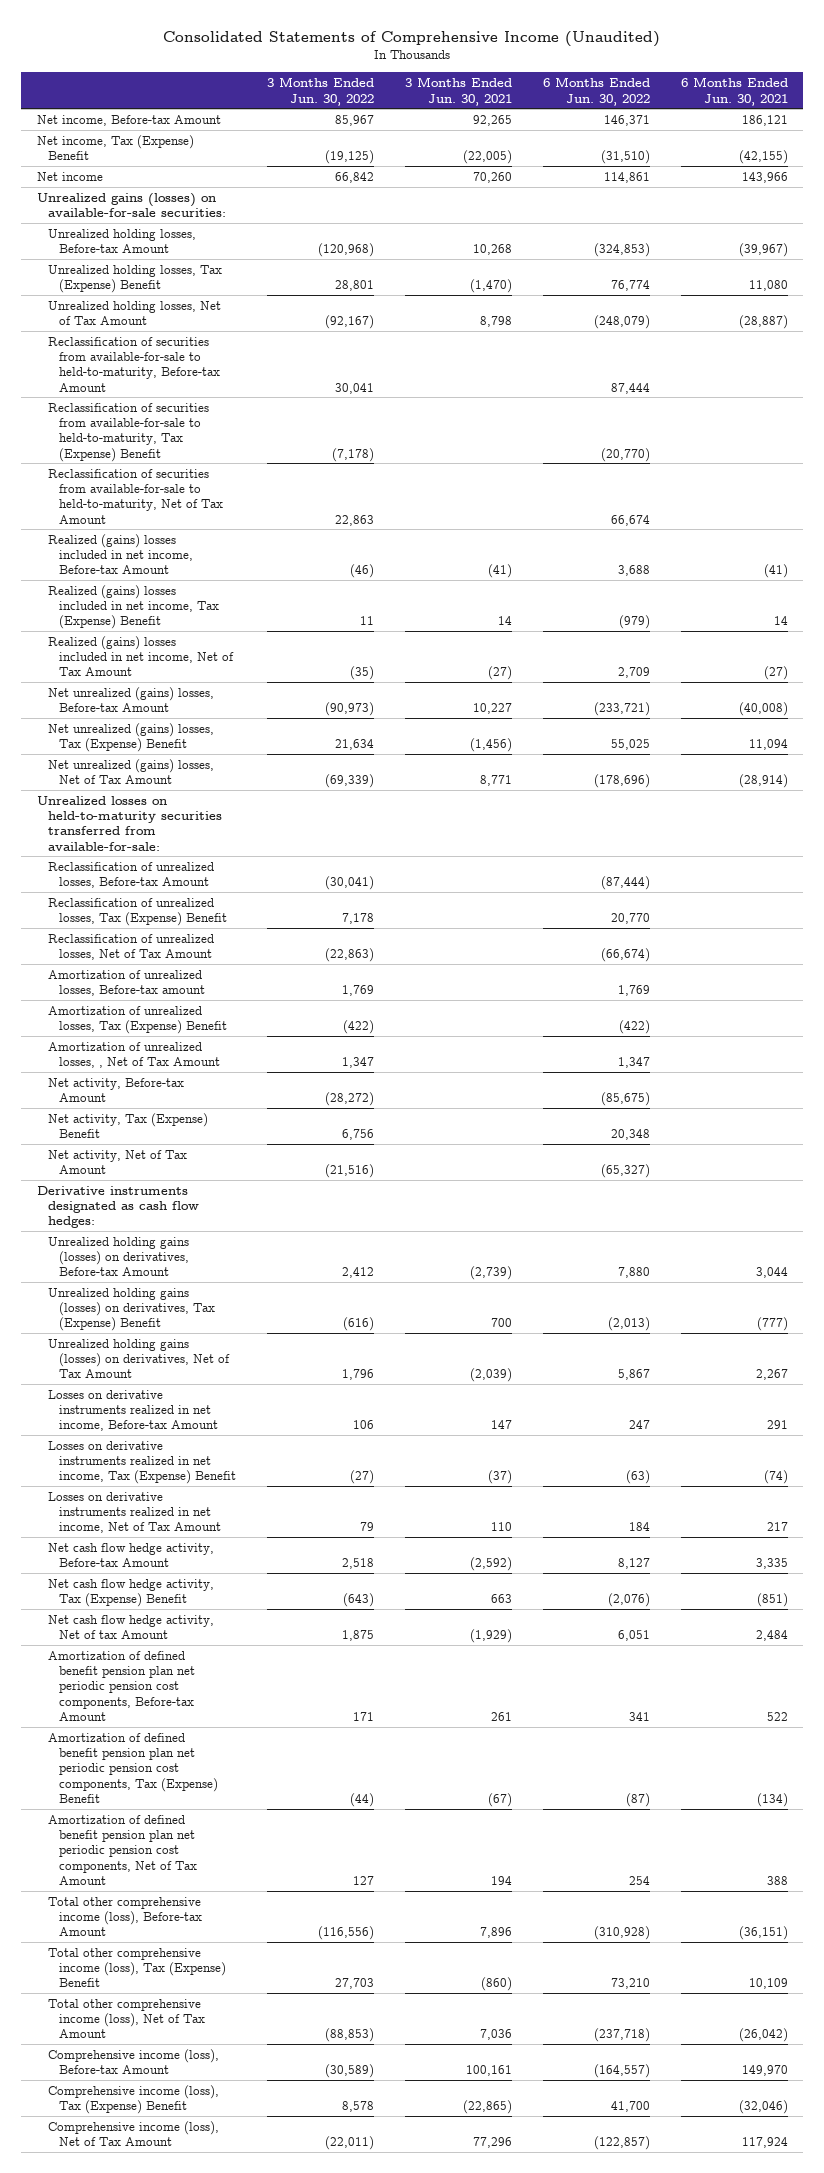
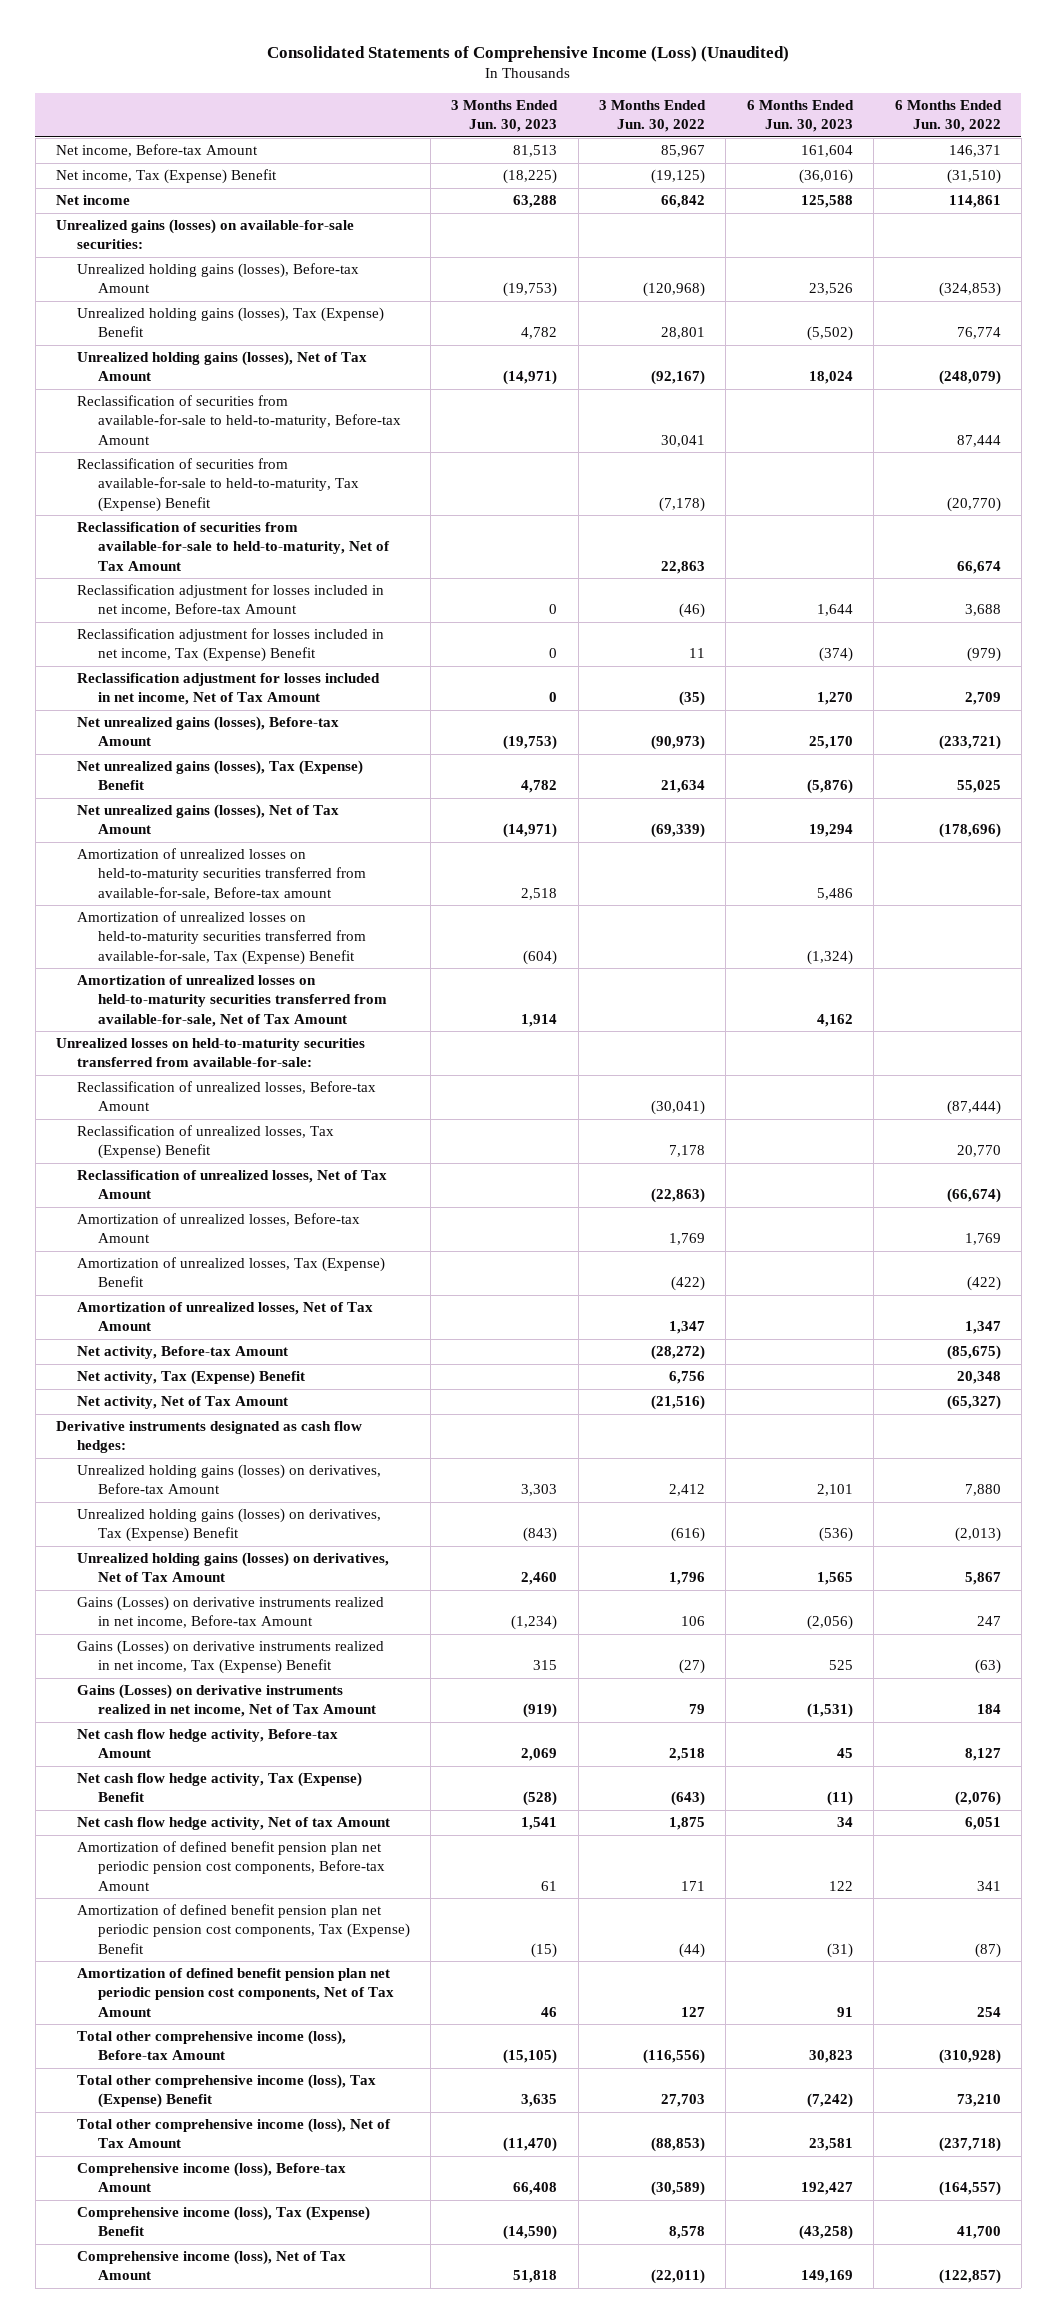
[163,30,661,47] Consolidated Statements of Comprehensive Income (Unaudited) -> [267,46,790,63] Consolidated Statements of Comprehensive Income (Loss) (Unaudited)
[404,77,512,106] 3 Months Ended Jun. 30, 2021 -> none
[680,77,788,106] 6 Months Ended Jun. 30, 2021 -> none
none -> [451,100,559,133] 3 Months Ended Jun. 30, 2023
none -> [746,100,854,133] 6 Months Ended Jun. 30, 2023
[47,228,196,254] Unrealized holding losses, Before-tax Amount -> [76,263,359,294] Unrealized holding gains (losses), Before-tax Amount
[47,264,222,294] Unrealized holding losses, Tax (Expense) Benefit -> [76,307,384,338] Unrealized holding gains (losses), Tax (Expense) Benefit
[47,300,221,326] Unrealized holding losses, Net of Tax Amount -> [76,351,367,382] Unrealized holding gains (losses), Net of Tax Amount
[47,533,193,575] Realized (gains) losses included in net income, Before-tax Amount -> [76,584,384,617] Reclassification adjustment for losses included in net income, Before-tax Amount
[47,584,219,630] Realized (gains) losses included in net income, Tax (Expense) Benefit -> [76,628,384,663] Reclassification adjustment for losses included in net income, Tax (Expense) Benefit
[47,635,234,677] Realized (gains) losses included in net income, Net of Tax Amount -> [76,673,380,706] Reclassification adjustment for losses included in net income, Net of Tax Amount
[47,686,214,713] Net unrealized (gains) losses, Before-tax Amount -> [76,716,339,747] Net unrealized gains (losses), Before-tax Amount
[47,722,214,753] Net unrealized (gains) losses, Tax (Expense) Benefit -> [76,760,363,791] Net unrealized gains (losses), Tax (Expense) Benefit
[47,758,214,785] Net unrealized (gains) losses, Net of Tax Amount -> [76,804,339,835] Net unrealized gains (losses), Net of Tax Amount
none -> [76,848,366,900] Amortization of unrealized losses on held-to-maturity securities transferred from available-for-sale, Before-tax amount
none -> [76,911,366,965] Amortization of unrealized losses on held-to-maturity securities transferred from available-for-sale, Tax (Expense) Benefit
none -> [76,975,387,1027] Amortization of unrealized losses on held-to-maturity securities transferred from available-for-sale, Net of Tax Amount
[47,969,205,997] Amortization of unrealized losses, Before-tax amount -> [76,1213,360,1244] Amortization of unrealized losses, Before-tax Amount
[47,1041,220,1069] Amortization of unrealized losses, , Net of Tax Amount -> [76,1302,373,1332] Amortization of unrealized losses, Net of Tax Amount
[47,1389,218,1432] Losses on derivative instruments realized in net income, Before-tax Amount -> [76,1596,384,1629] Gains (Losses) on derivative instruments realized in net income, Before-tax Amount
[47,1440,236,1485] Losses on derivative instruments realized in net income, Tax (Expense) Benefit -> [76,1640,384,1675] Gains (Losses) on derivative instruments realized in net income, Tax (Expense) Benefit
[47,1491,221,1534] Losses on derivative instruments realized in net income, Net of Tax Amount -> [76,1684,376,1718] Gains (Losses) on derivative instruments realized in net income, Net of Tax Amount

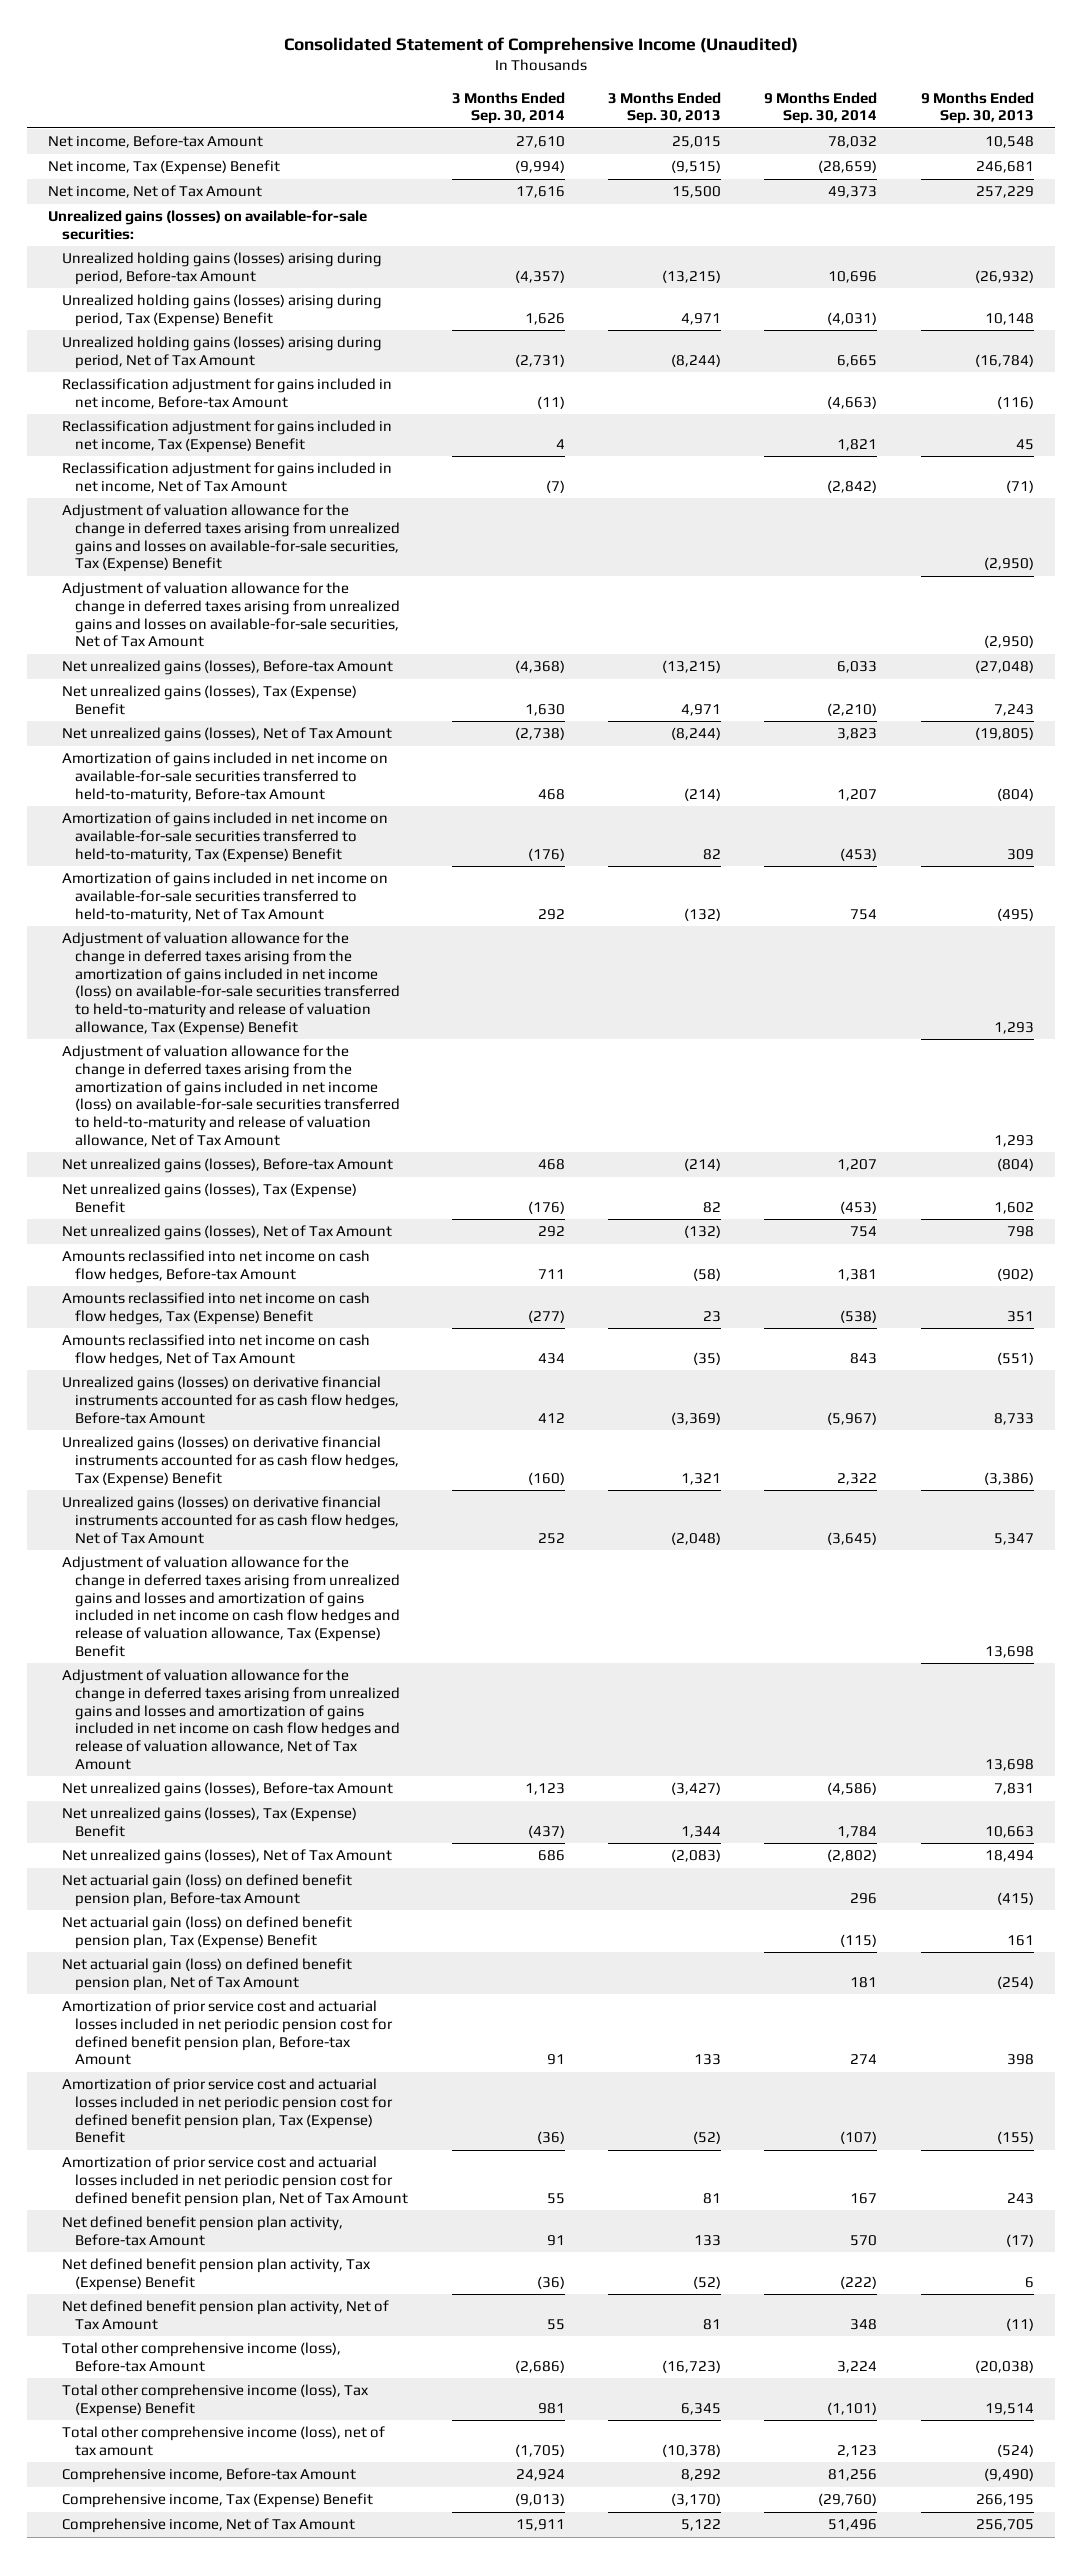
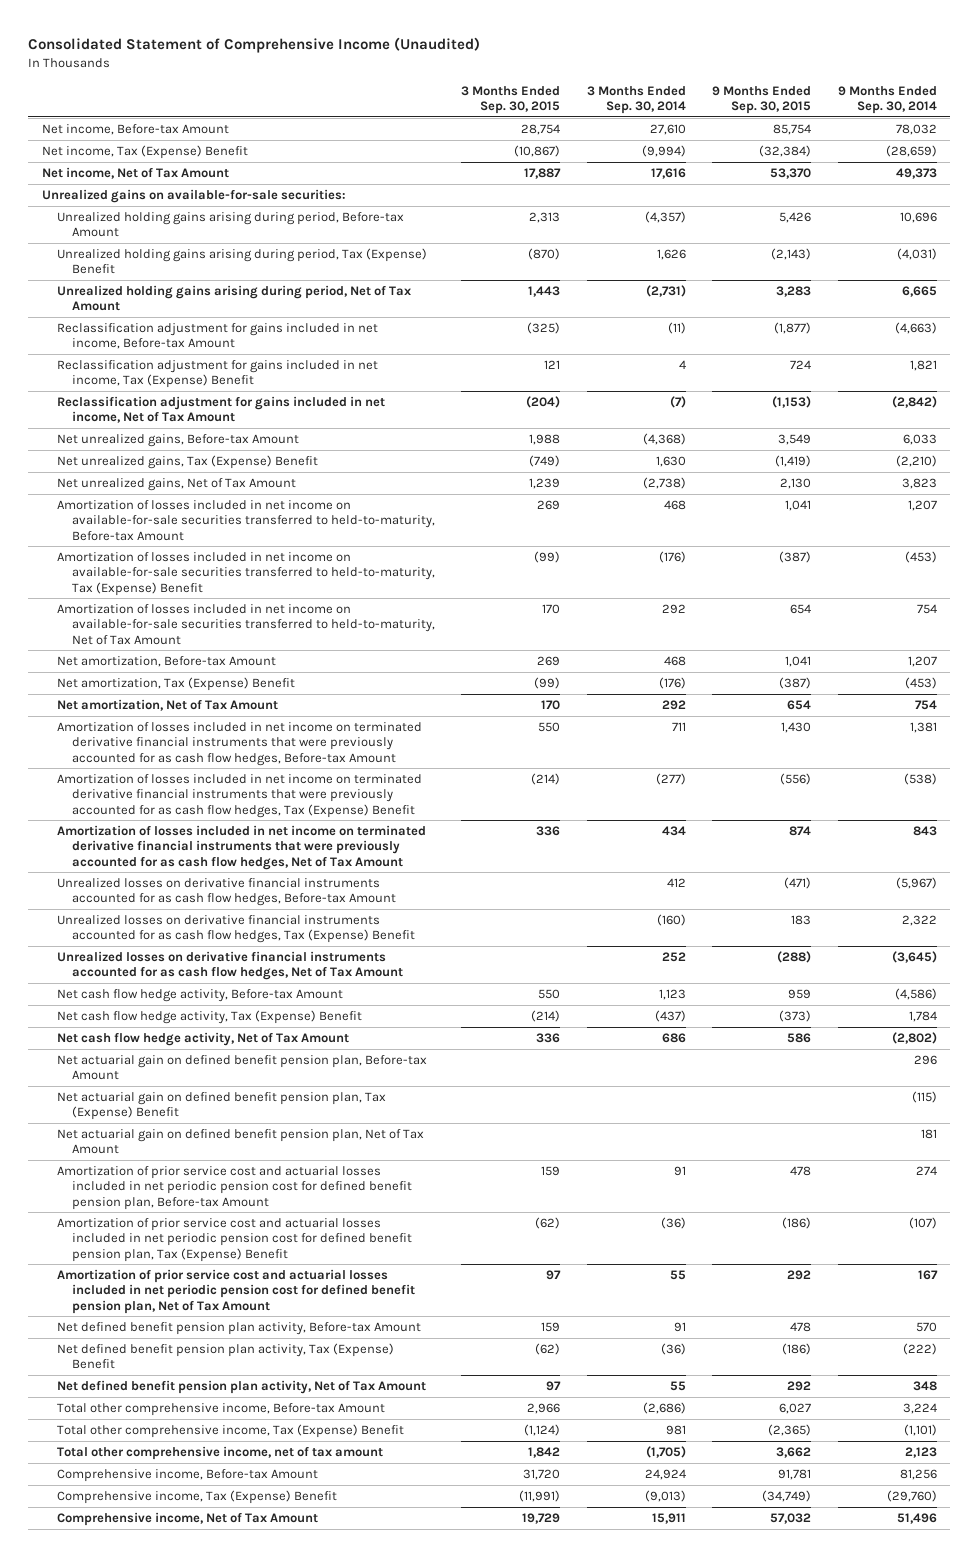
[608,91,722,125] 3 Months Ended Sep. 30, 2013 -> none
[920,91,1034,125] 9 Months Ended Sep. 30, 2013 -> none
none -> [461,85,561,115] 3 Months Ended Sep. 30, 2015
none -> [712,85,812,115] 9 Months Ended Sep. 30, 2015
[48,210,368,240] Unrealized gains (losses) on available-for-sale securities: -> [41,189,346,204] Unrealized gains on available-for-sale securities:
[61,252,382,285] Unrealized holding gains (losses) arising during period, Before-tax Amount -> [56,212,404,238] Unrealized holding gains arising during period, Before-tax Amount
[61,294,382,327] Unrealized holding gains (losses) arising during period, Tax (Expense) Benefit -> [56,248,427,275] Unrealized holding gains arising during period, Tax (Expense) Benefit
[61,336,382,369] Unrealized holding gains (losses) arising during period, Net of Tax Amount -> [56,285,411,312] Unrealized holding gains arising during period, Net of Tax Amount
[61,504,401,573] Adjustment of valuation allowance for the change in deferred taxes arising from unrealized gains and losses on available-for-sale securities, Tax (Expense) Benefit -> none
[61,582,401,648] Adjustment of valuation allowance for the change in deferred taxes arising from unrealized gains and losses on available-for-sale securities, Net of Tax Amount -> none
[61,932,401,1036] Adjustment of valuation allowance for the change in deferred taxes arising from the amortization of gains included in net income (loss) on available-for-sale securities transferred to held-to-maturity and release of valuation allowance, Tax (Expense) Benefit -> none
[61,1045,401,1147] Adjustment of valuation allowance for the change in deferred taxes arising from the amortization of gains included in net income (loss) on available-for-sale securities transferred to held-to-maturity and release of valuation allowance, Net of Tax Amount -> none
[61,1556,401,1657] Adjustment of valuation allowance for the change in deferred taxes arising from unrealized gains and losses and amortization of gains included in net income on cash flow hedges and release of valuation allowance, Tax (Expense) Benefit -> none
[61,1669,401,1770] Adjustment of valuation allowance for the change in deferred taxes arising from unrealized gains and losses and amortization of gains included in net income on cash flow hedges and release of valuation allowance, Net of Tax Amount -> none
[61,660,393,676] Net unrealized gains (losses), Before-tax Amount -> [56,434,299,448] Net unrealized gains, Before-tax Amount
[61,685,357,715] Net unrealized gains (losses), Tax (Expense) Benefit -> [56,455,318,470] Net unrealized gains, Tax (Expense) Benefit
[61,727,392,743] Net unrealized gains (losses), Net of Tax Amount -> [56,478,296,492] Net unrealized gains, Net of Tax Amount
[61,752,388,803] Amortization of gains included in net income on available-for-sale securities transferred to held-to-maturity, Before-tax Amount -> [56,500,435,541] Amortization of losses included in net income on available-for-sale securities transferred to held-to-maturity, Before-tax Amount
[61,812,388,863] Amortization of gains included in net income on available-for-sale securities transferred to held-to-maturity, Tax (Expense) Benefit -> [56,552,435,596] Amortization of losses included in net income on available-for-sale securities transferred to held-to-maturity, Tax (Expense) Benefit
[61,872,388,923] Amortization of gains included in net income on available-for-sale securities transferred to held-to-maturity, Net of Tax Amount -> [56,604,435,645] Amortization of losses included in net income on available-for-sale securities transferred to held-to-maturity, Net of Tax Amount
[61,1158,393,1174] Net unrealized gains (losses), Before-tax Amount -> [56,656,276,668] Net amortization, Before-tax Amount
[61,1183,357,1213] Net unrealized gains (losses), Tax (Expense) Benefit -> [56,677,295,692] Net amortization, Tax (Expense) Benefit
[61,1225,392,1241] Net unrealized gains (losses), Net of Tax Amount -> [56,699,278,712] Net amortization, Net of Tax Amount
[61,1250,370,1283] Amounts reclassified into net income on cash flow hedges, Before-tax Amount -> [56,722,422,766] Amortization of losses included in net income on terminated derivative financial instruments that were previously accounted for as cash flow hedges, Before-tax Amount
[61,1292,370,1325] Amounts reclassified into net income on cash flow hedges, Tax (Expense) Benefit -> [56,774,422,818] Amortization of losses included in net income on terminated derivative financial instruments that were previously accounted for as cash flow hedges, Tax (Expense) Benefit
[61,1334,370,1367] Amounts reclassified into net income on cash flow hedges, Net of Tax Amount -> [56,825,426,870] Amortization of losses included in net income on terminated derivative financial instruments that were previously accounted for as cash flow hedges, Net of Tax Amount
[61,1376,400,1424] Unrealized gains (losses) on derivative financial instruments accounted for as cash flow hedges, Before-tax Amount -> [56,878,396,907] Unrealized losses on derivative financial instruments accounted for as cash flow hedges, Before-tax Amount
[61,1436,400,1487] Unrealized gains (losses) on derivative financial instruments accounted for as cash flow hedges, Tax (Expense) Benefit -> [56,915,415,944] Unrealized losses on derivative financial instruments accounted for as cash flow hedges, Tax (Expense) Benefit
[61,1496,400,1544] Unrealized gains (losses) on derivative financial instruments accounted for as cash flow hedges, Net of Tax Amount -> [56,951,403,981] Unrealized losses on derivative financial instruments accounted for as cash flow hedges, Net of Tax Amount
[61,1782,393,1798] Net unrealized gains (losses), Before-tax Amount -> [56,989,343,1003] Net cash flow hedge activity, Before-tax Amount
[61,1807,357,1837] Net unrealized gains (losses), Tax (Expense) Benefit -> [56,1010,362,1025] Net cash flow hedge activity, Tax (Expense) Benefit
[61,1849,392,1865] Net unrealized gains (losses), Net of Tax Amount -> [56,1032,349,1047] Net cash flow hedge activity, Net of Tax Amount
[61,1874,352,1907] Net actuarial gain (loss) on defined benefit pension plan, Before-tax Amount -> [56,1055,427,1081] Net actuarial gain on defined benefit pension plan, Before-tax Amount
[61,1916,352,1949] Net actuarial gain (loss) on defined benefit pension plan, Tax (Expense) Benefit -> [56,1092,386,1121] Net actuarial gain on defined benefit pension plan, Tax (Expense) Benefit
[61,1958,352,1991] Net actuarial gain (loss) on defined benefit pension plan, Net of Tax Amount -> [56,1129,424,1155] Net actuarial gain on defined benefit pension plan, Net of Tax Amount
[61,2342,341,2372] Total other comprehensive income (loss), Before-tax Amount -> [56,1403,385,1417] Total other comprehensive income, Before-tax Amount
[61,2384,369,2417] Total other comprehensive income (loss), Tax (Expense) Benefit -> [56,1424,404,1439] Total other comprehensive income, Tax (Expense) Benefit
[61,2426,385,2456] Total other comprehensive income (loss), net of tax amount -> [56,1446,383,1461] Total other comprehensive income, net of tax amount

